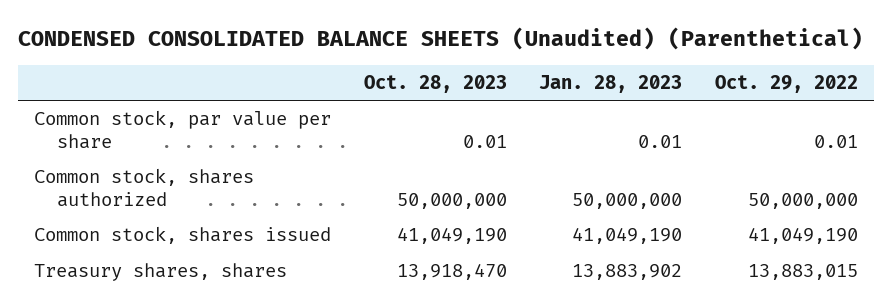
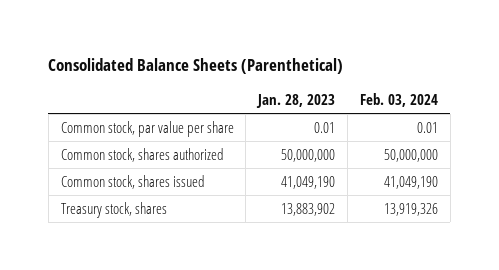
[18,27,864,51] CONDENSED CONSOLIDATED BALANCE SHEETS (Unaudited) (Parenthetical) -> [48,58,344,75] Consolidated Balance Sheets (Parenthetical)
[363,74,507,93] Oct. 28, 2023 -> none
[714,74,858,93] Oct. 29, 2022 -> none
none -> [360,92,439,107] Feb. 03, 2024
[34,263,288,282] Treasury shares, shares -> [60,201,167,218] Treasury stock, shares

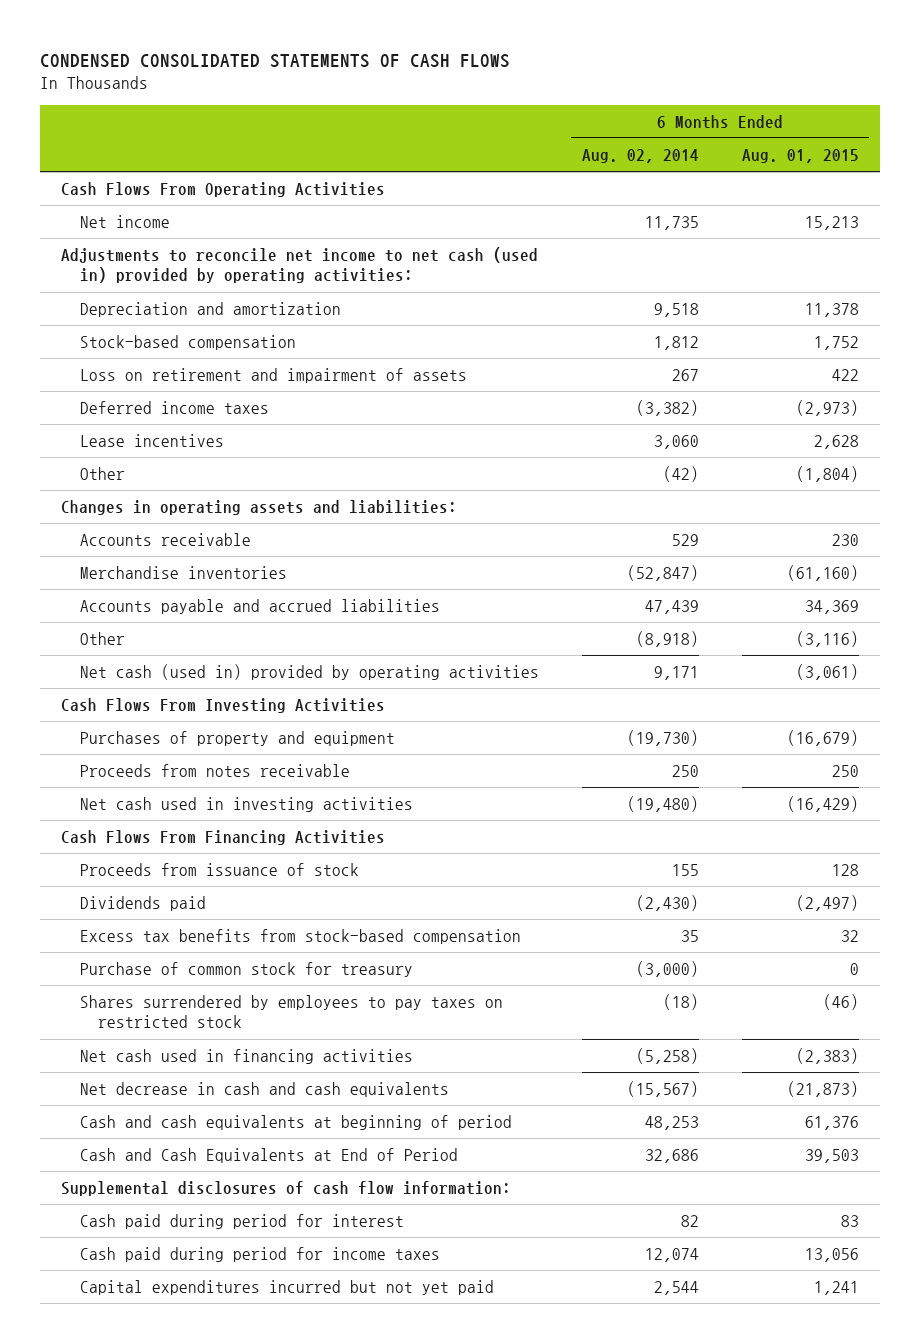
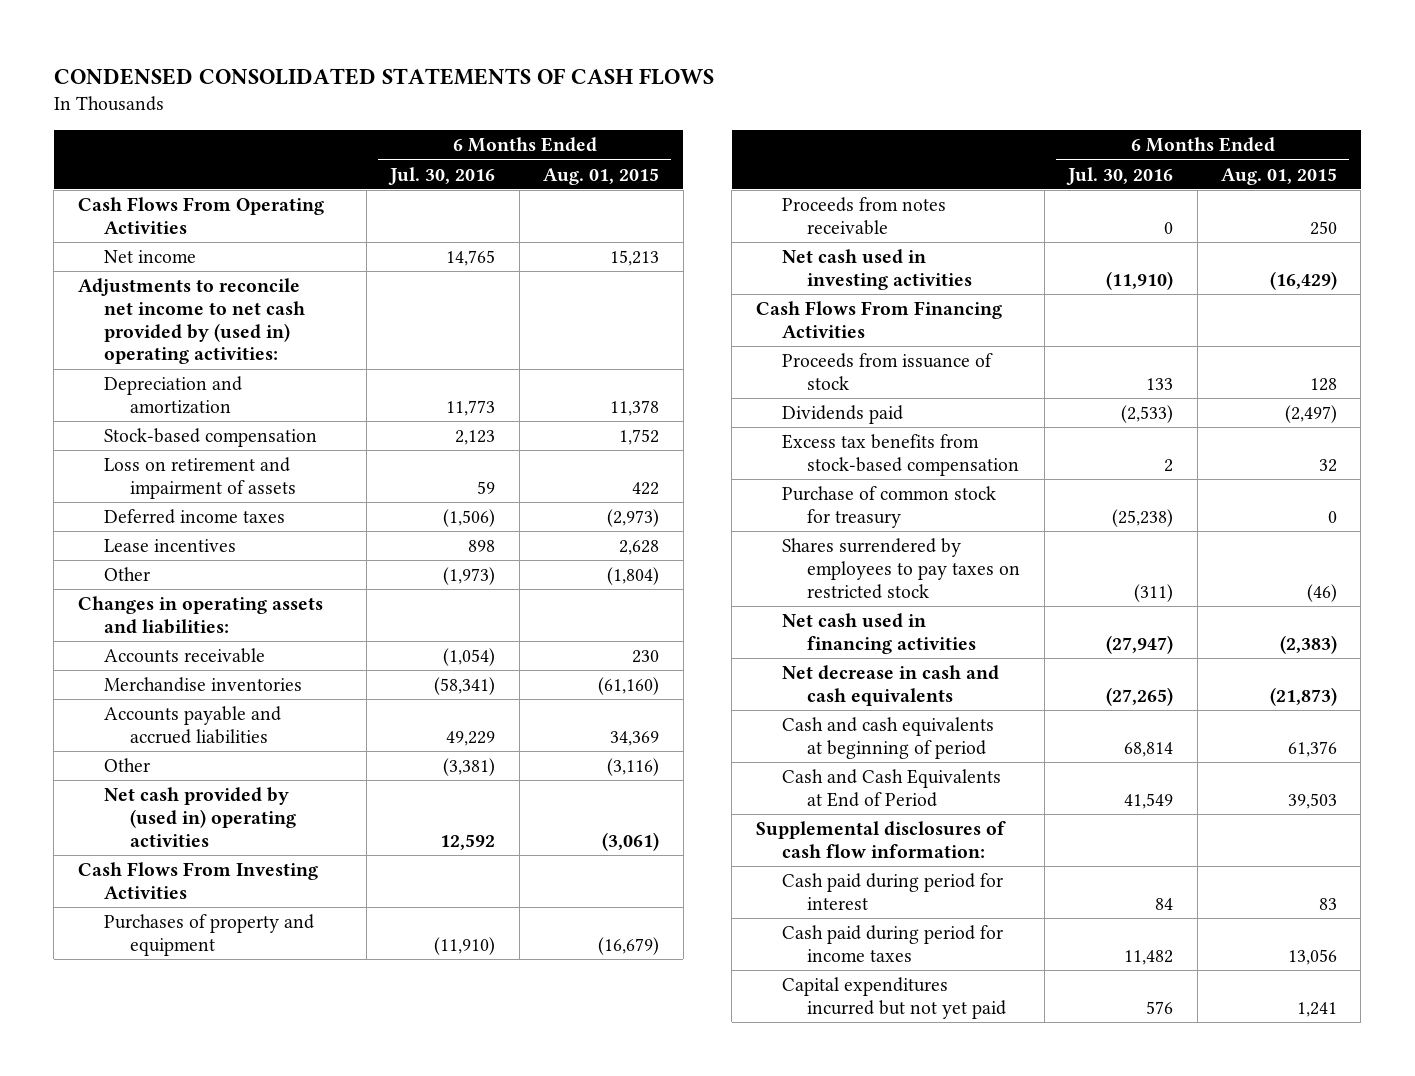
[581,148,699,163] Aug. 02, 2014 -> none
none -> [388,166,496,185] Jul. 30, 2016
[61,246,539,284] Adjustments to reconcile net income to net cash (used in) provided by operating activities: -> [77,278,305,365] Adjustments to reconcile net income to net cash provided by (used in) operating activities:
[79,663,539,680] Net cash (used in) provided by operating activities -> [103,787,296,847] Net cash provided by (used in) operating activities

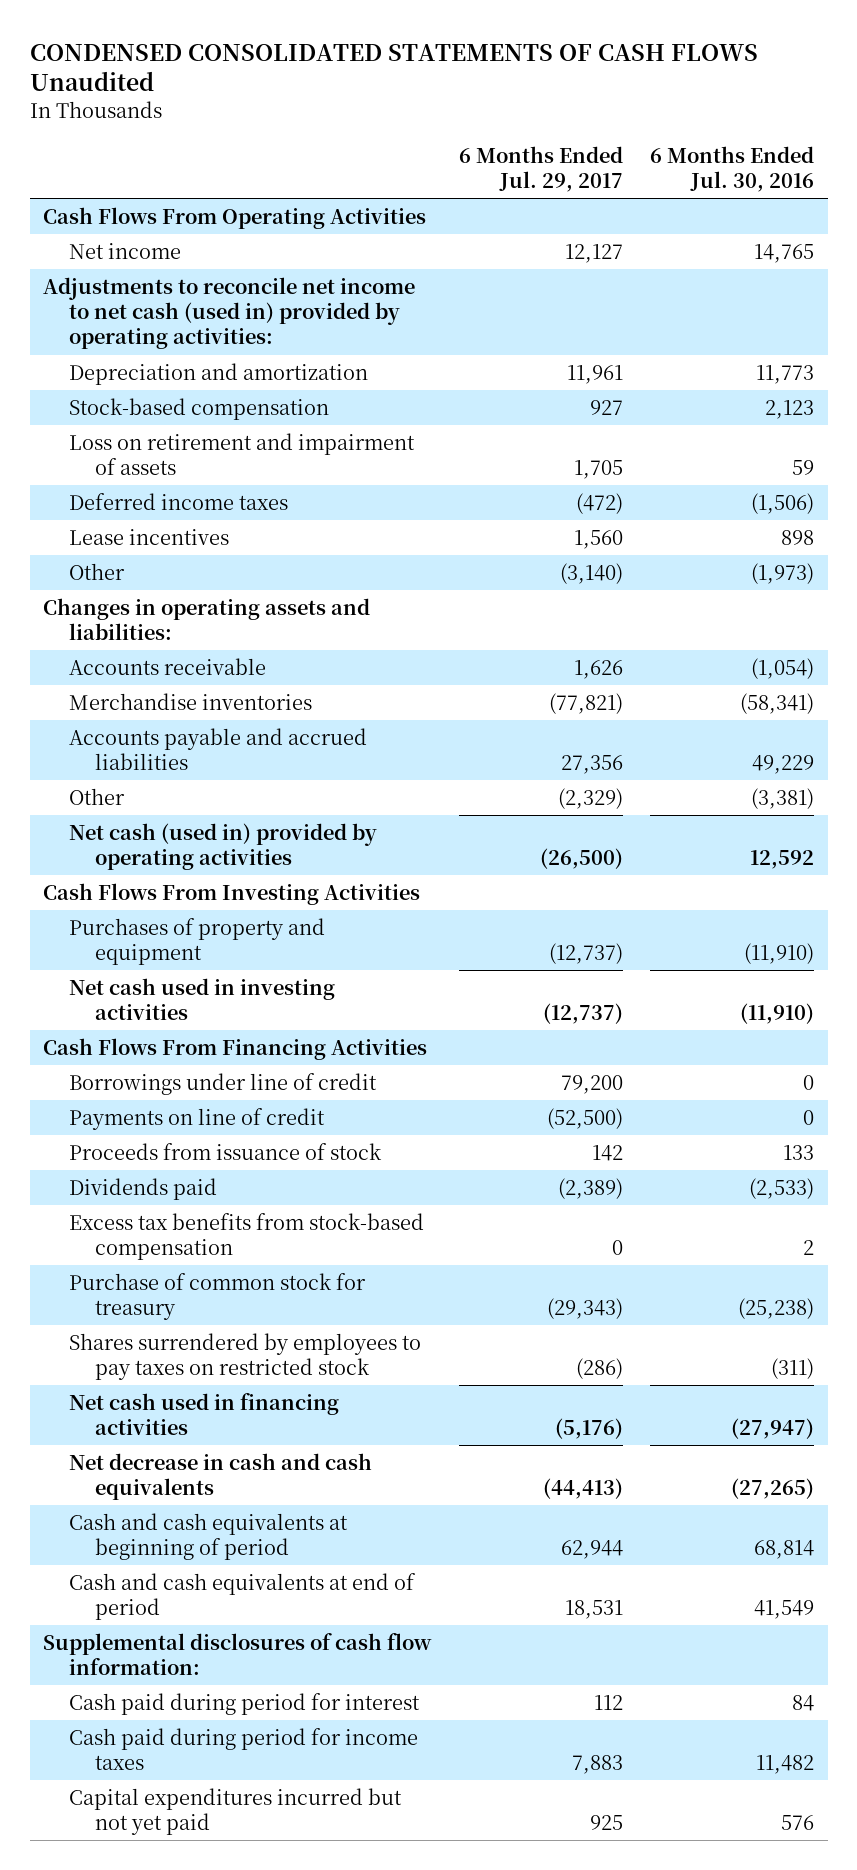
[53,68,714,86] CONDENSED CONSOLIDATED STATEMENTS OF CASH FLOWS -> [29,43,758,92] CONDENSED CONSOLIDATED STATEMENTS OF CASH FLOWS Unaudited
[543,167,660,185] Aug. 01, 2015 -> none
none -> [458,145,623,192] 6 Months Ended Jul. 29, 2017
[77,278,305,365] Adjustments to reconcile net income to net cash provided by (used in) operating activities: -> [43,276,416,350] Adjustments to reconcile net income to net cash (used in) provided by operating activities:
[103,787,296,847] Net cash provided by (used in) operating activities -> [69,822,378,871] Net cash (used in) provided by operating activities
[781,197,946,235] Proceeds from notes receivable -> none
none -> [69,1072,378,1095] Borrowings under line of credit
none -> [69,1107,326,1130] Payments on line of credit
[781,769,1001,807] Cash and Cash Equivalents at End of Period -> [69,1572,417,1621] Cash and cash equivalents at end of period

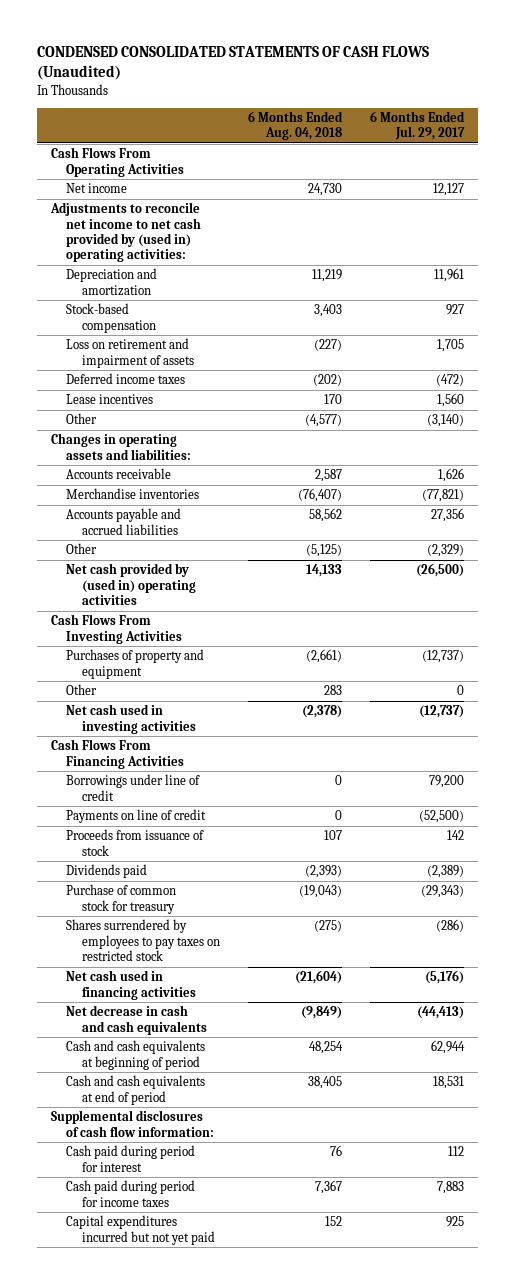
[29,43,758,92] CONDENSED CONSOLIDATED STATEMENTS OF CASH FLOWS Unaudited -> [37,46,430,81] CONDENSED CONSOLIDATED STATEMENTS OF CASH FLOWS (Unaudited)
[649,145,814,192] 6 Months Ended Jul. 30, 2016 -> none
none -> [247,110,343,141] 6 Months Ended Aug. 04, 2018
[43,276,416,350] Adjustments to reconcile net income to net cash (used in) provided by operating activities: -> [50,202,202,263] Adjustments to reconcile net income to net cash provided by (used in) operating activities:
[69,822,378,871] Net cash (used in) provided by operating activities -> [66,563,196,605] Net cash provided by (used in) operating activities
none -> [66,684,98,696] Other
[69,1212,425,1261] Excess tax benefits from stock-based compensation -> none

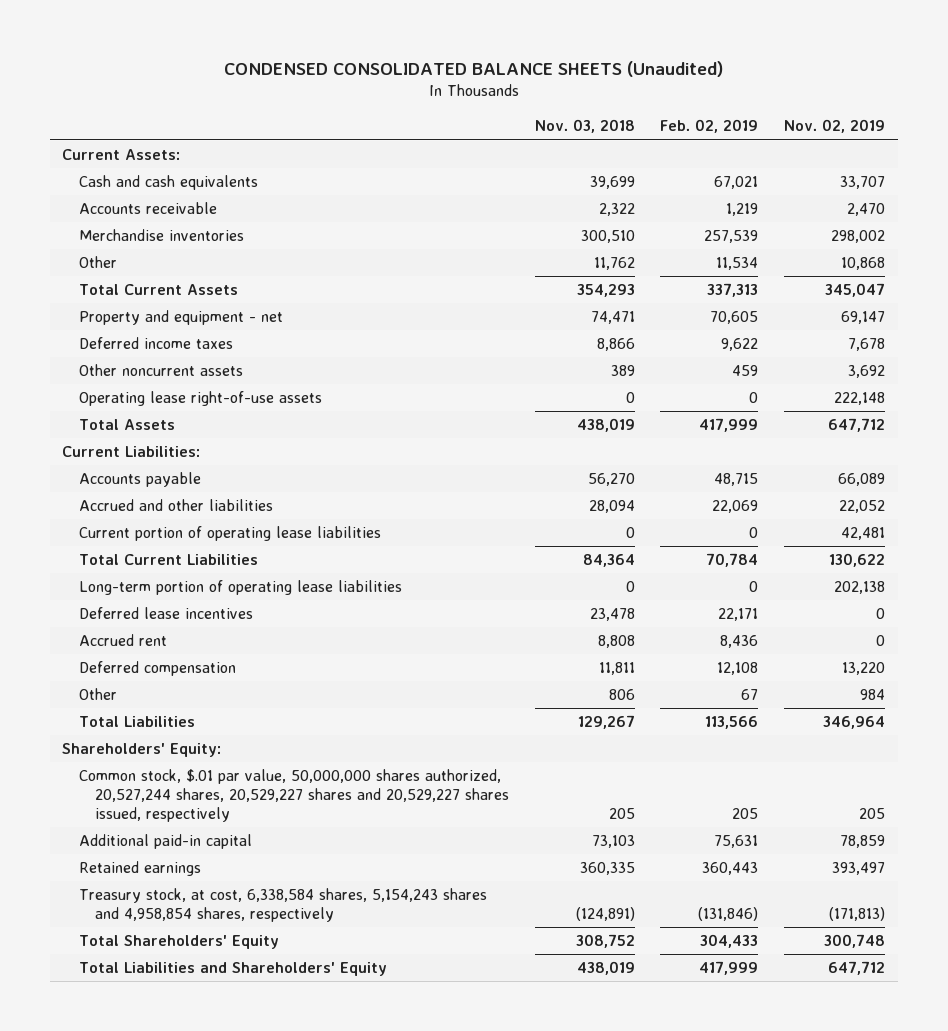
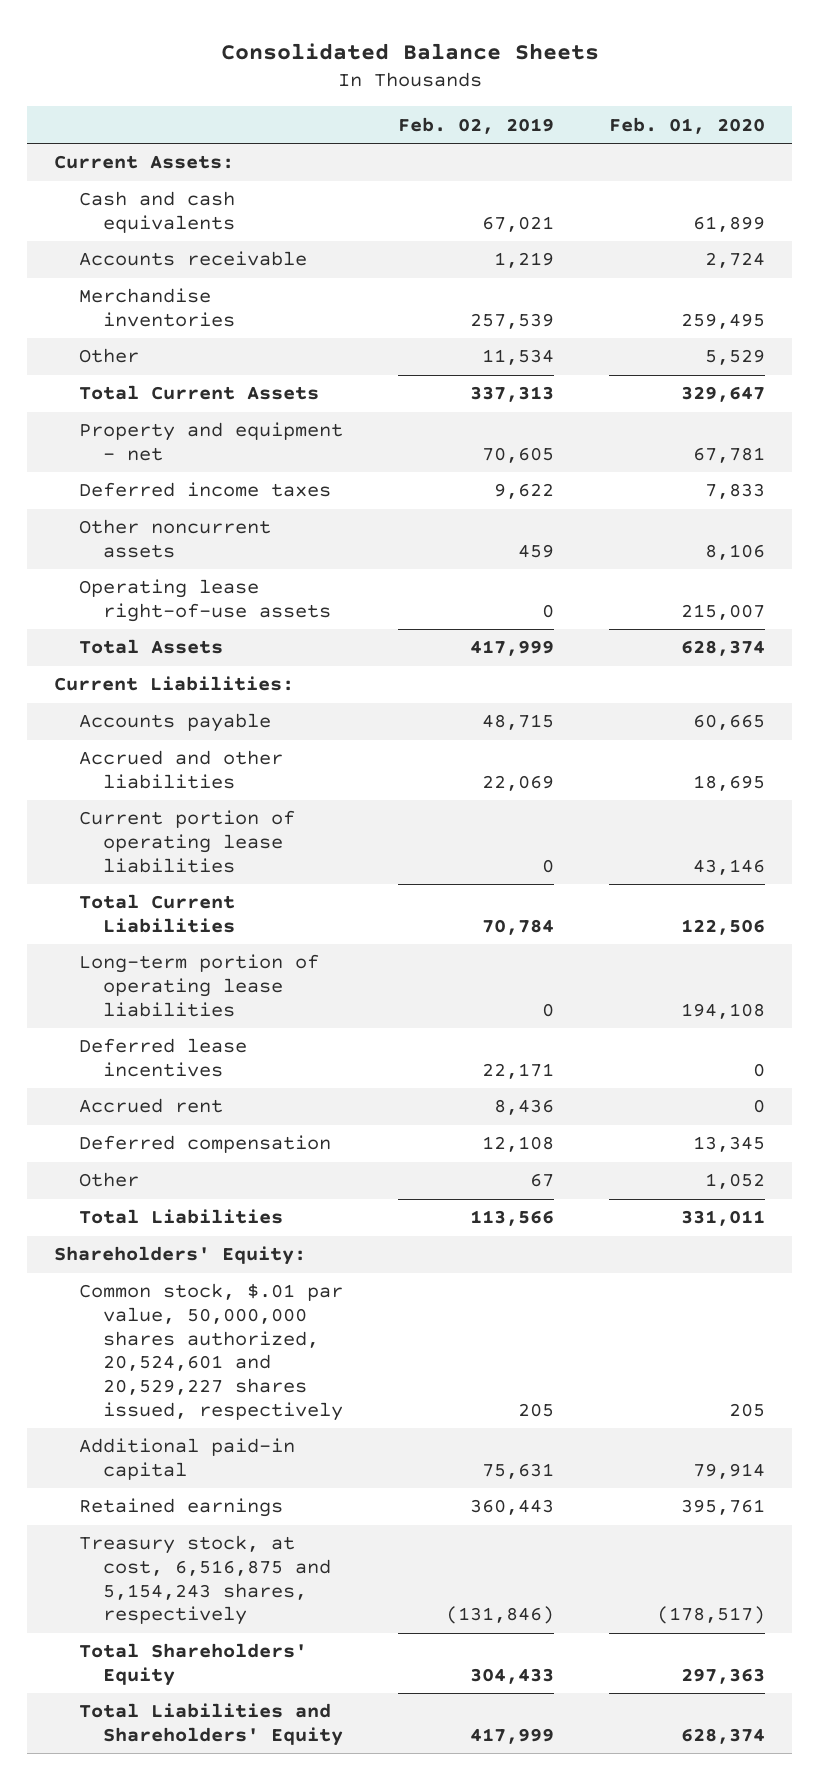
[223,60,723,77] CONDENSED CONSOLIDATED BALANCE SHEETS (Unaudited) -> [220,42,599,60] Consolidated Balance Sheets
[534,119,635,134] Nov. 03, 2018 -> none
[784,119,886,134] Nov. 02, 2019 -> none
none -> [608,116,765,134] Feb. 01, 2020
[78,769,509,823] Common stock, $.01 par value, 50,000,000 shares authorized, 20,527,244 shares, 20,529,227 shares and 20,529,227 shares issued, respectively -> [78,1283,343,1421] Common stock, $.01 par value, 50,000,000 shares authorized, 20,524,601 and 20,529,227 shares issued, respectively
[78,888,487,923] Treasury stock, at cost, 6,338,584 shares, 5,154,243 shares and 4,958,854 shares, respectively -> [78,1535,331,1626] Treasury stock, at cost, 6,516,875 and 5,154,243 shares, respectively

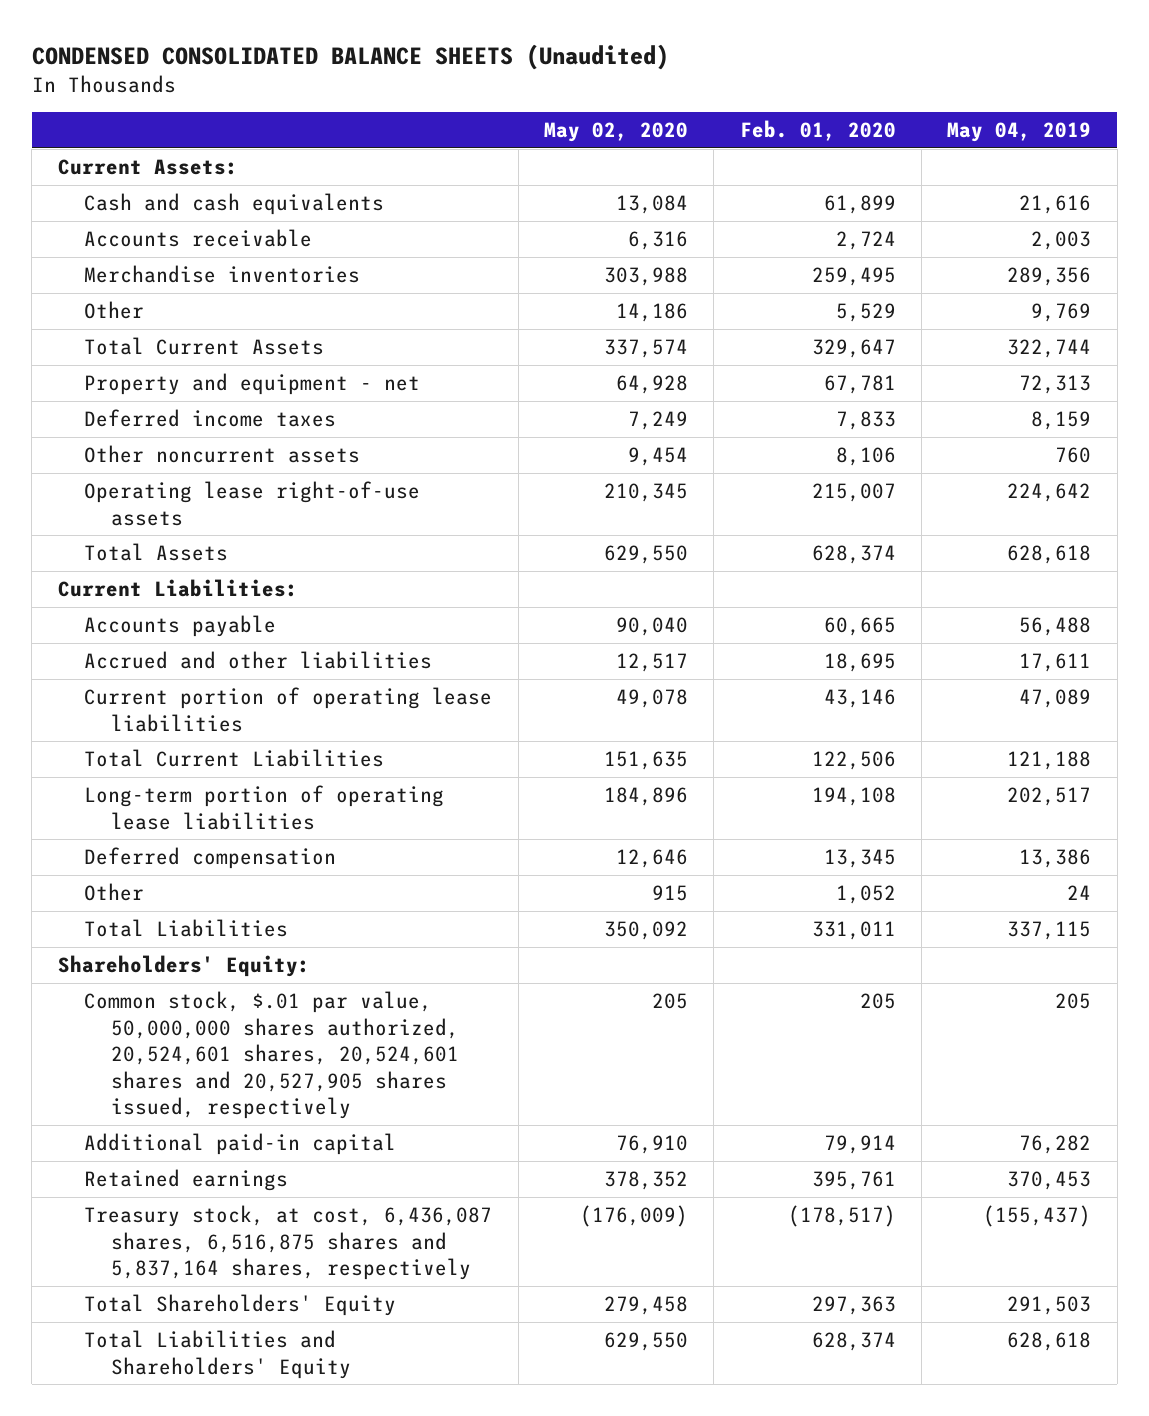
[220,42,599,60] Consolidated Balance Sheets -> [31,43,669,70] CONDENSED CONSOLIDATED BALANCE SHEETS (Unaudited)
[397,116,554,134] Feb. 02, 2019 -> none
none -> [543,122,688,143] May 02, 2020
none -> [947,122,1092,143] May 04, 2019
[78,1038,247,1078] Deferred lease incentives -> none
[78,1098,223,1114] Accrued rent -> none
[78,1283,343,1421] Common stock, $.01 par value, 50,000,000 shares authorized, 20,524,601 and 20,529,227 shares issued, respectively -> [84,990,459,1120] Common stock, $.01 par value, 50,000,000 shares authorized, 20,524,601 shares, 20,524,601 shares and 20,527,905 shares issued, respectively
[78,1535,331,1626] Treasury stock, at cost, 6,516,875 and 5,154,243 shares, respectively -> [84,1204,493,1281] Treasury stock, at cost, 6,436,087 shares, 6,516,875 shares and 5,837,164 shares, respectively

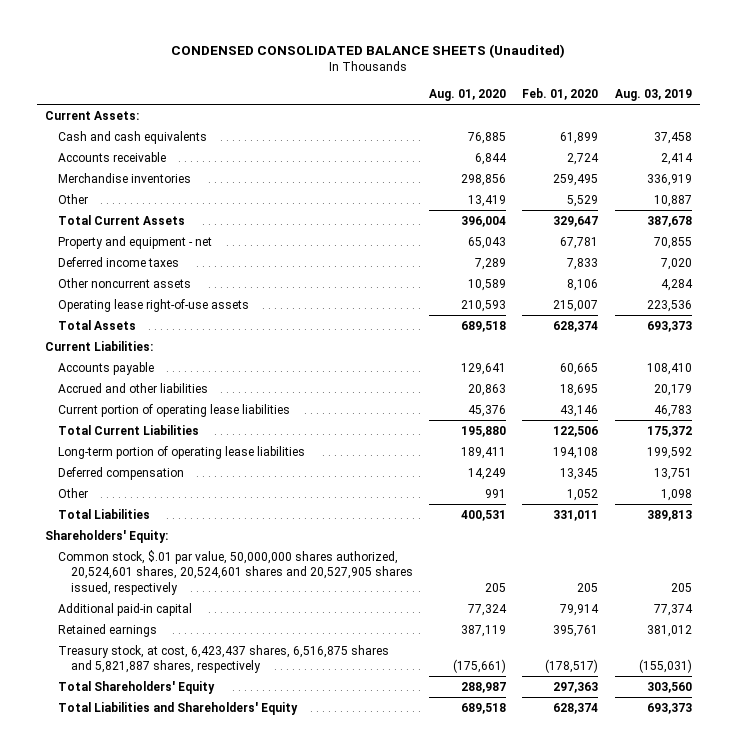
[543,122,688,143] May 02, 2020 -> none
[947,122,1092,143] May 04, 2019 -> none
none -> [429,89,507,102] Aug. 01, 2020
none -> [614,89,692,102] Aug. 03, 2019
[84,1204,493,1281] Treasury stock, at cost, 6,436,087 shares, 6,516,875 shares and 5,837,164 shares, respectively -> [57,644,389,674] Treasury stock, at cost, 6,423,437 shares, 6,516,875 shares and 5,821,887 shares, respectively

